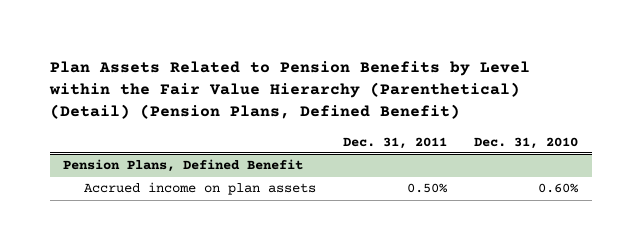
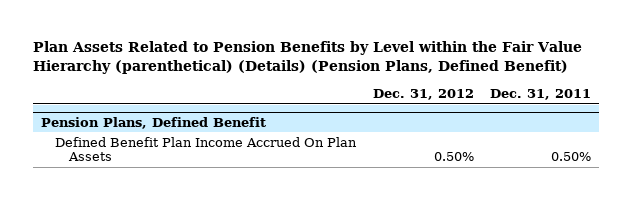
[48,60,530,120] Plan Assets Related to Pension Benefits by Level within the Fair Value Hierarchy (Parenthetical) (Detail) (Pension Plans, Defined Benefit) -> [32,41,582,75] Plan Assets Related to Pension Benefits by Level within the Fair Value Hierarchy (parenthetical) (Details) (Pension Plans, Defined Benefit)
[474,136,579,149] Dec. 31, 2010 -> none
none -> [372,89,474,101] Dec. 31, 2012
[84,182,317,196] Accrued income on plan assets -> [55,136,358,162] Defined Benefit Plan Income Accrued On Plan Assets

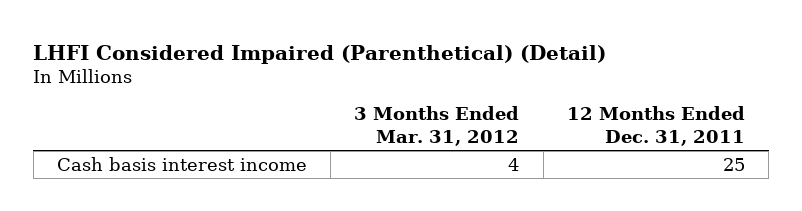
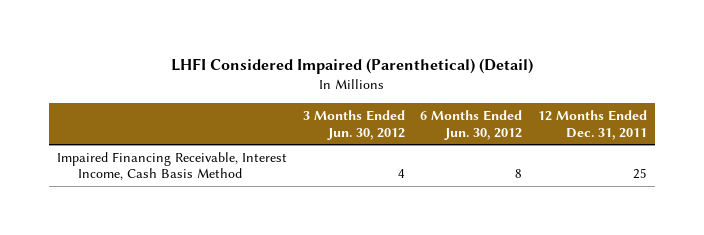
[354,106,520,146] 3 Months Ended Mar. 31, 2012 -> none
none -> [302,109,405,140] 3 Months Ended Jun. 30, 2012
none -> [420,109,523,140] 6 Months Ended Jun. 30, 2012
[56,156,307,171] Cash basis interest income -> [56,151,287,181] Impaired Financing Receivable, Interest Income, Cash Basis Method

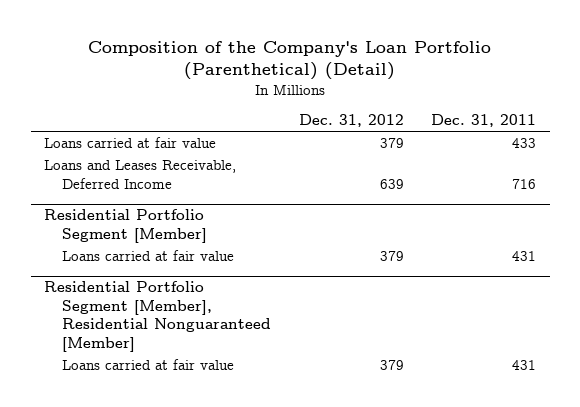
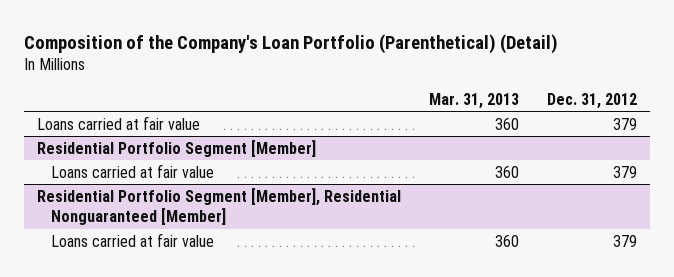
[431,114,537,128] Dec. 31, 2011 -> none
none -> [429,92,520,109] Mar. 31, 2013
[44,160,237,189] Loans and Leases Receivable, Deferred Income -> none

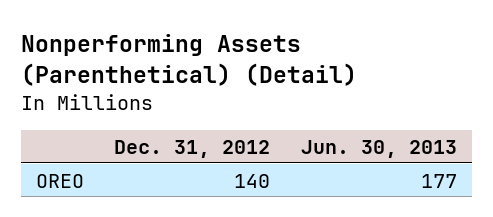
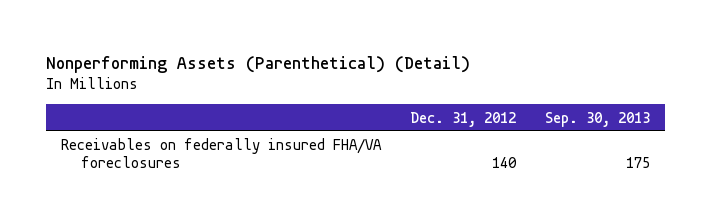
[300,139,457,158] Jun. 30, 2013 -> none
none -> [545,111,651,127] Sep. 30, 2013
[35,173,84,188] OREO -> [60,138,382,169] Receivables on federally insured FHA/VA foreclosures

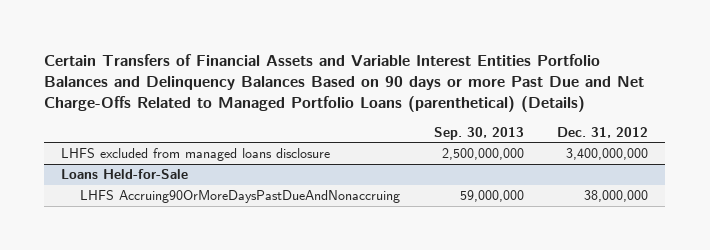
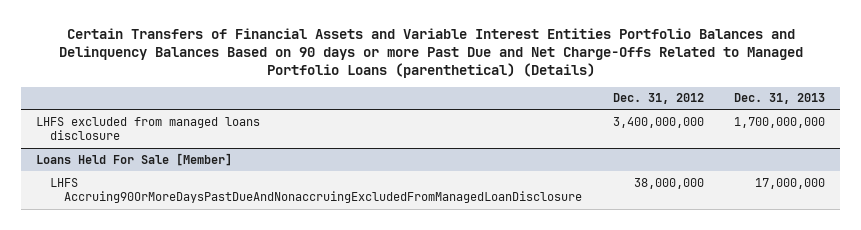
[433,126,524,140] Sep. 30, 2013 -> none
none -> [734,93,826,105] Dec. 31, 2013
[61,169,189,180] Loans Held-for-Sale -> [36,152,233,166] Loans Held For Sale [Member]
[80,190,401,204] LHFS Accruing90OrMoreDaysPastDueAndNonaccruing -> [50,177,583,204] LHFS Accruing90OrMoreDaysPastDueAndNonaccruingExcludedFromManagedLoanDisclosure

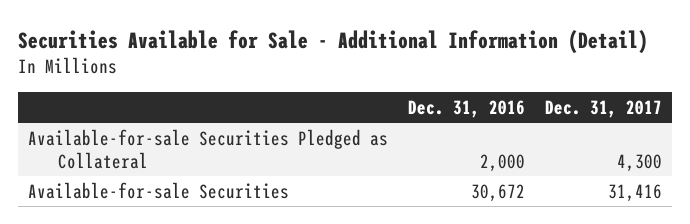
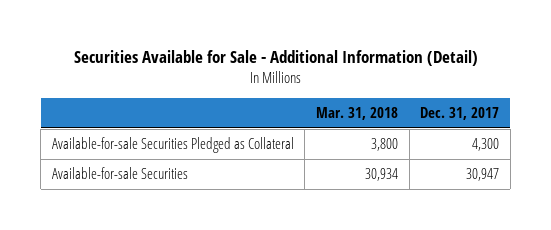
[408,100,526,119] Dec. 31, 2016 -> none
none -> [316,106,399,120] Mar. 31, 2018
[608,183,663,202] 31,416 -> [466,168,500,182] 30,947

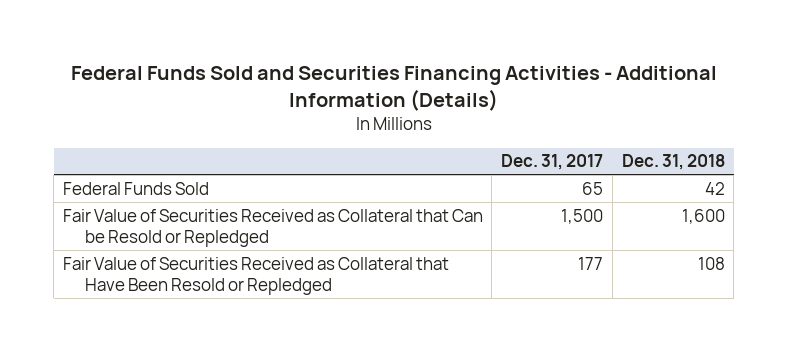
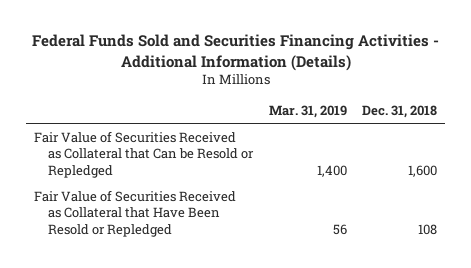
[501,154,604,171] Dec. 31, 2017 -> none
none -> [268,104,347,118] Mar. 31, 2019
[62,181,209,195] Federal Funds Sold -> none

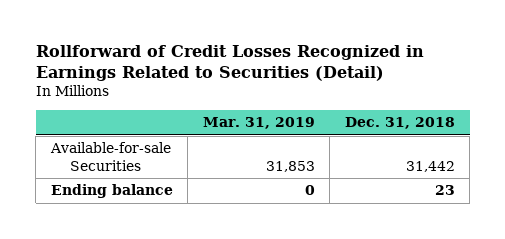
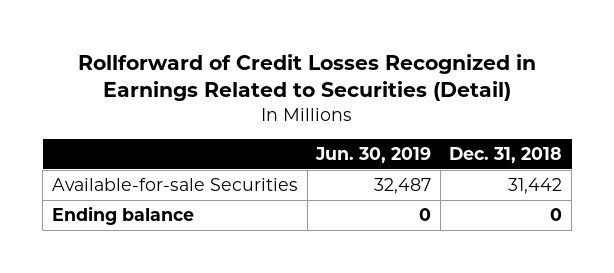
[202,117,315,130] Mar. 31, 2019 -> none
none -> [315,146,432,163] Jun. 30, 2019
[434,185,455,196] 23 -> [550,208,563,222] 0

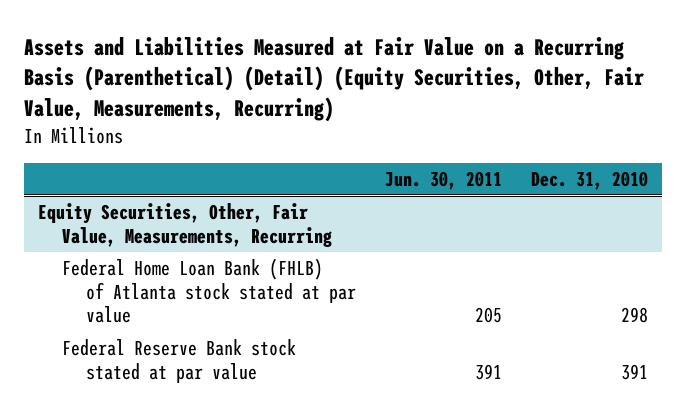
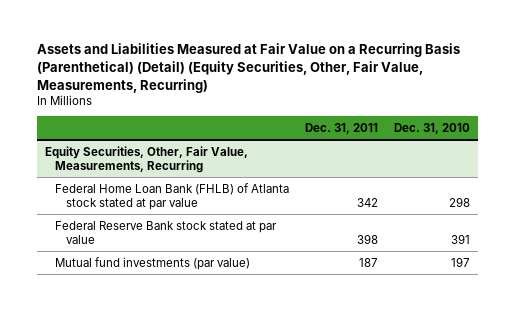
[384,170,502,190] Jun. 30, 2011 -> none
none -> [305,122,379,134] Dec. 31, 2011
none -> [55,256,251,270] Mutual fund investments (par value)

